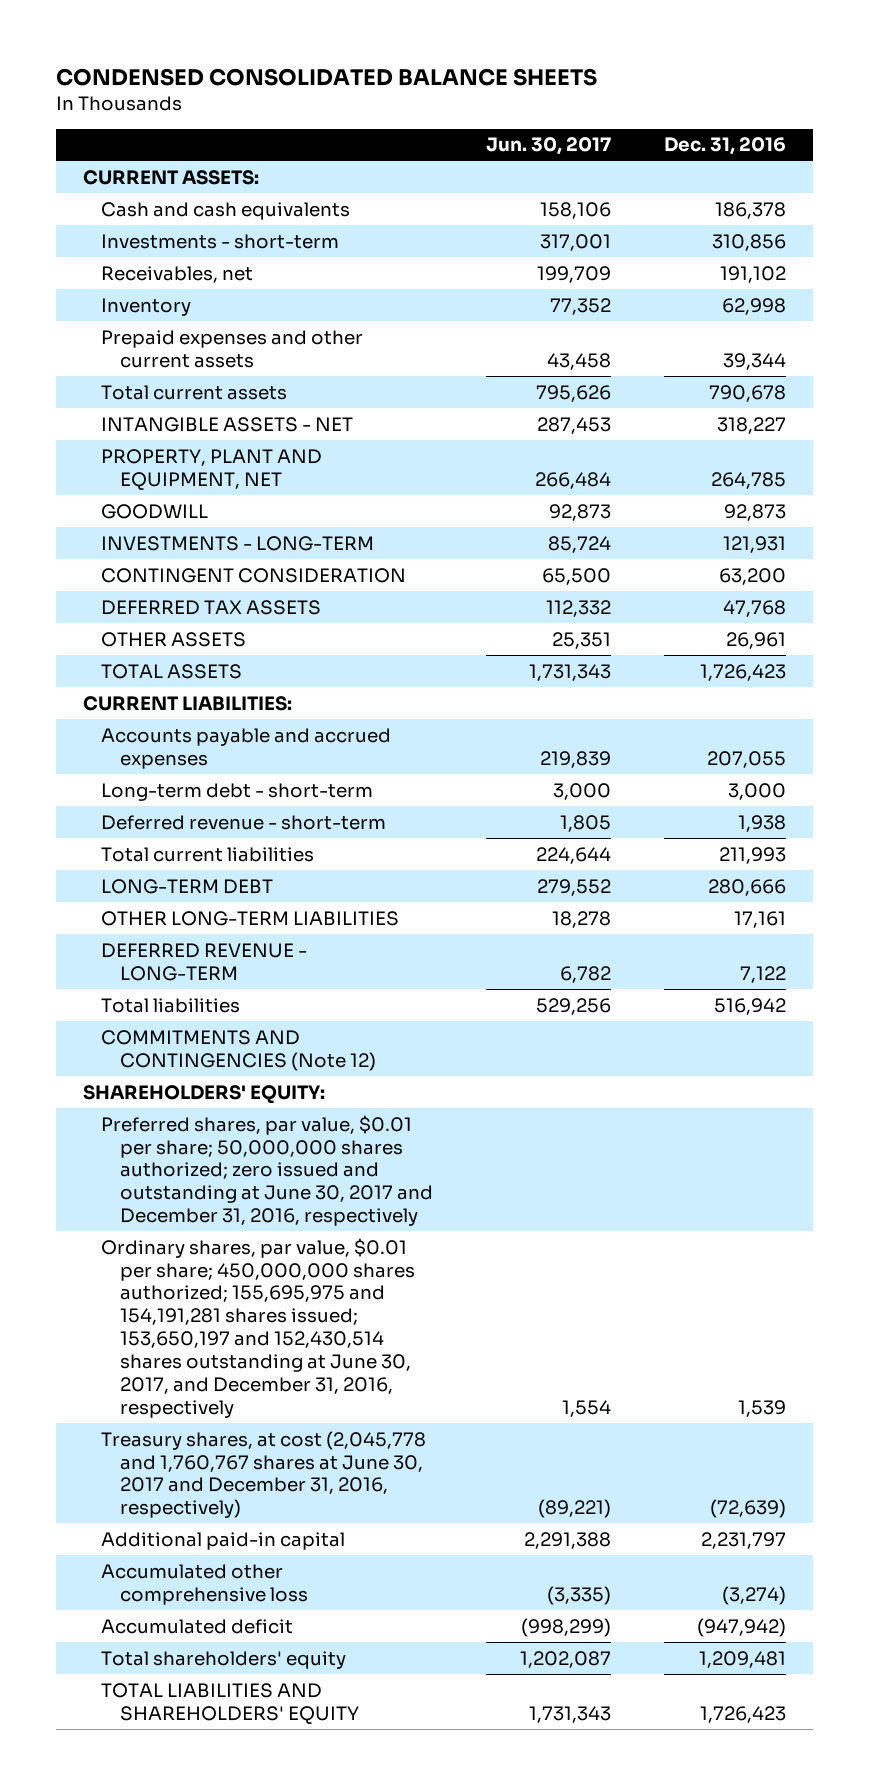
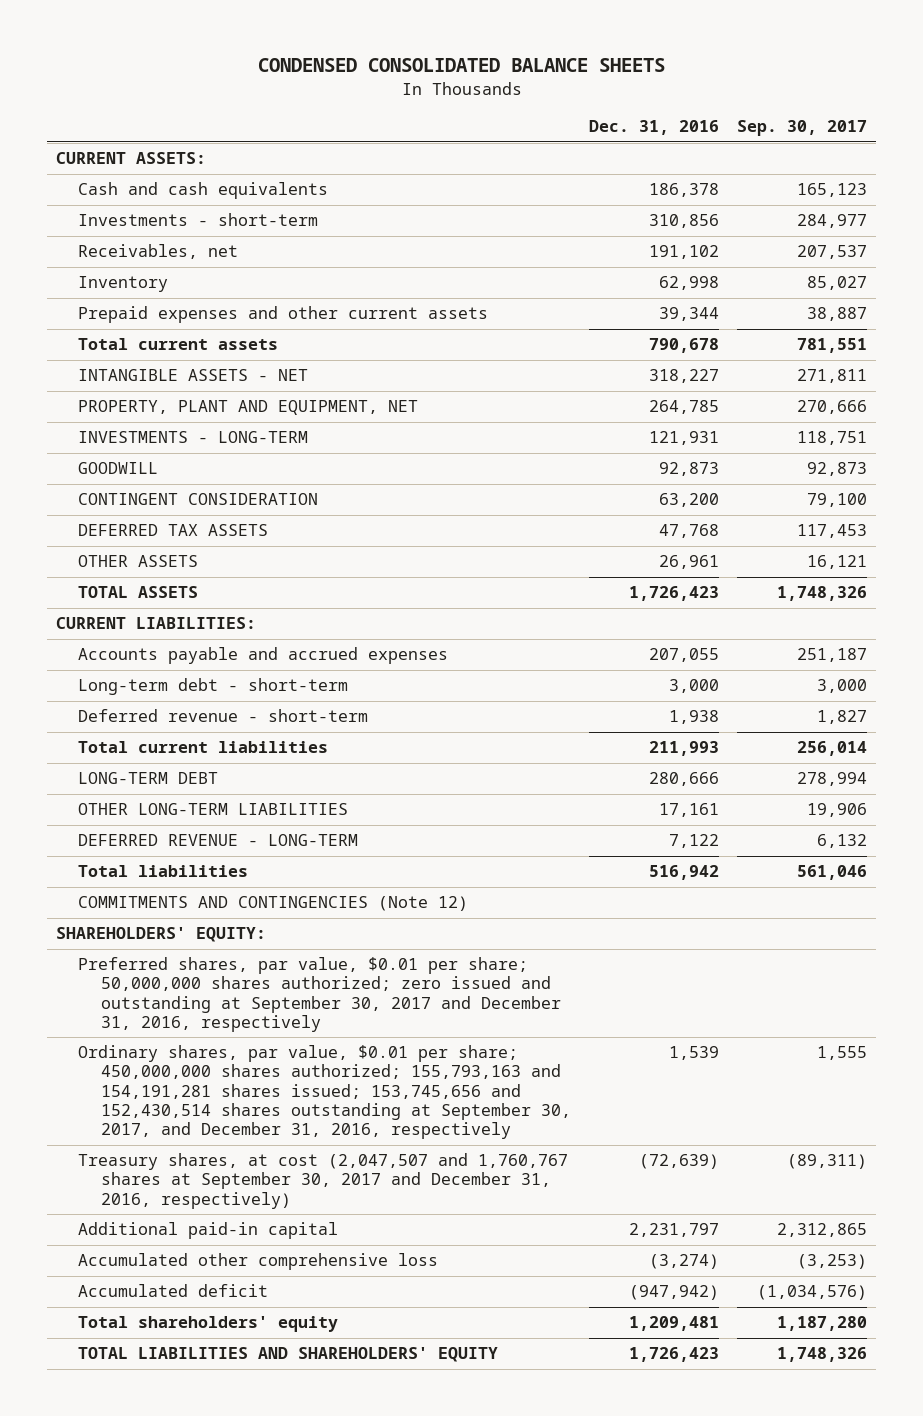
[486,137,612,156] Jun. 30, 2017 -> none
none -> [737,120,868,137] Sep. 30, 2017
[101,503,209,519] GOODWILL -> [78,462,159,475] GOODWILL
[101,1114,433,1227] Preferred shares, par value, $0.01 per share; 50,000,000 shares authorized; zero issued and outstanding at June 30, 2017 and December 31, 2016, respectively -> [78,957,561,1032] Preferred shares, par value, $0.01 per share; 50,000,000 shares authorized; zero issued and outstanding at September 30, 2017 and December 31, 2016, respectively
[101,1237,415,1419] Ordinary shares, par value, $0.01 per share; 450,000,000 shares authorized; 155,695,975 and 154,191,281 shares issued; 153,650,197 and 152,430,514 shares outstanding at June 30, 2017, and December 31, 2016, respectively -> [78,1045,571,1140] Ordinary shares, par value, $0.01 per share; 450,000,000 shares authorized; 155,793,163 and 154,191,281 shares issued; 153,745,656 and 152,430,514 shares outstanding at September 30, 2017, and December 31, 2016, respectively
[101,1430,427,1519] Treasury shares, at cost (2,045,778 and 1,760,767 shares at June 30, 2017 and December 31, 2016, respectively) -> [78,1153,569,1209] Treasury shares, at cost (2,047,507 and 1,760,767 shares at September 30, 2017 and December 31, 2016, respectively)

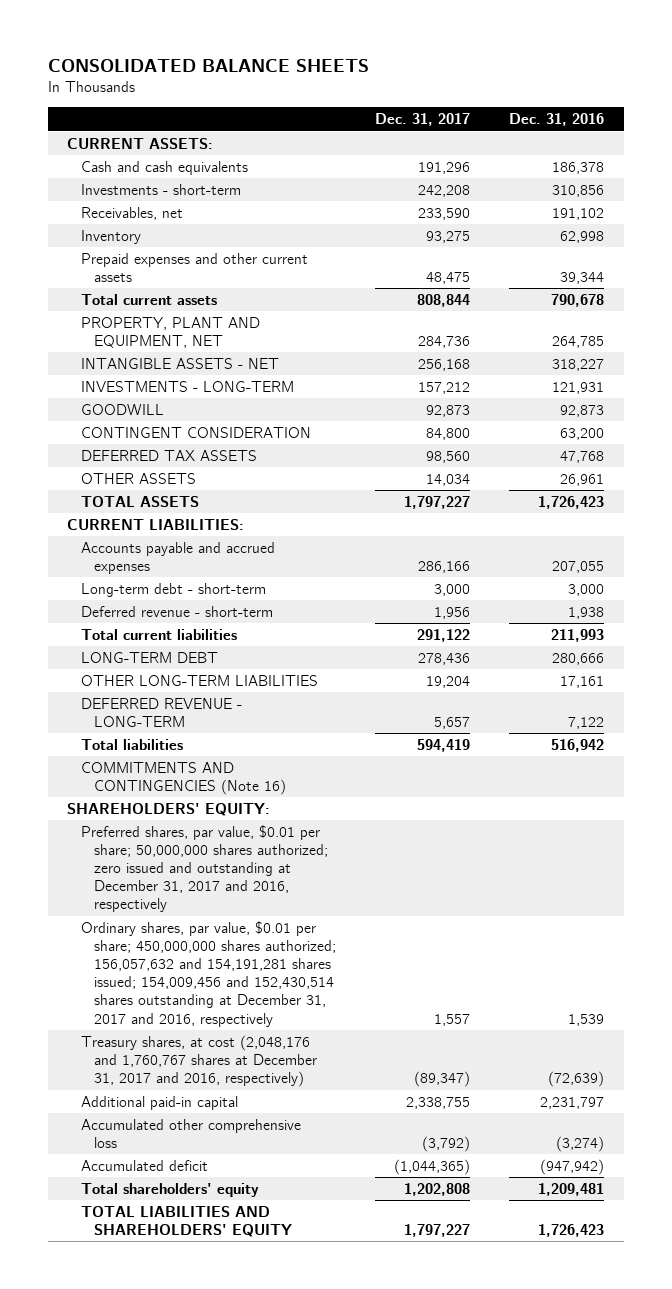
[257,58,665,73] CONDENSED CONSOLIDATED BALANCE SHEETS -> [47,58,369,72] CONSOLIDATED BALANCE SHEETS
[737,120,868,137] Sep. 30, 2017 -> none
none -> [375,113,471,127] Dec. 31, 2017
[78,369,309,382] INTANGIBLE ASSETS - NET -> [80,357,279,369] INTANGIBLE ASSETS - NET
[78,896,469,912] COMMITMENTS AND CONTINGENCIES (Note 12) -> [80,761,287,796] COMMITMENTS AND CONTINGENCIES (Note 16)
[78,957,561,1032] Preferred shares, par value, $0.01 per share; 50,000,000 shares authorized; zero issued and outstanding at September 30, 2017 and December 31, 2016, respectively -> [80,824,329,913] Preferred shares, par value, $0.01 per share; 50,000,000 shares authorized; zero issued and outstanding at December 31, 2017 and 2016, respectively
[78,1045,571,1140] Ordinary shares, par value, $0.01 per share; 450,000,000 shares authorized; 155,793,163 and 154,191,281 shares issued; 153,745,656 and 152,430,514 shares outstanding at September 30, 2017, and December 31, 2016, respectively -> [80,920,337,1027] Ordinary shares, par value, $0.01 per share; 450,000,000 shares authorized; 156,057,632 and 154,191,281 shares issued; 154,009,456 and 152,430,514 shares outstanding at December 31, 2017 and 2016, respectively
[78,1153,569,1209] Treasury shares, at cost (2,047,507 and 1,760,767 shares at September 30, 2017 and December 31, 2016, respectively) -> [80,1034,318,1088] Treasury shares, at cost (2,048,176 and 1,760,767 shares at December 31, 2017 and 2016, respectively)

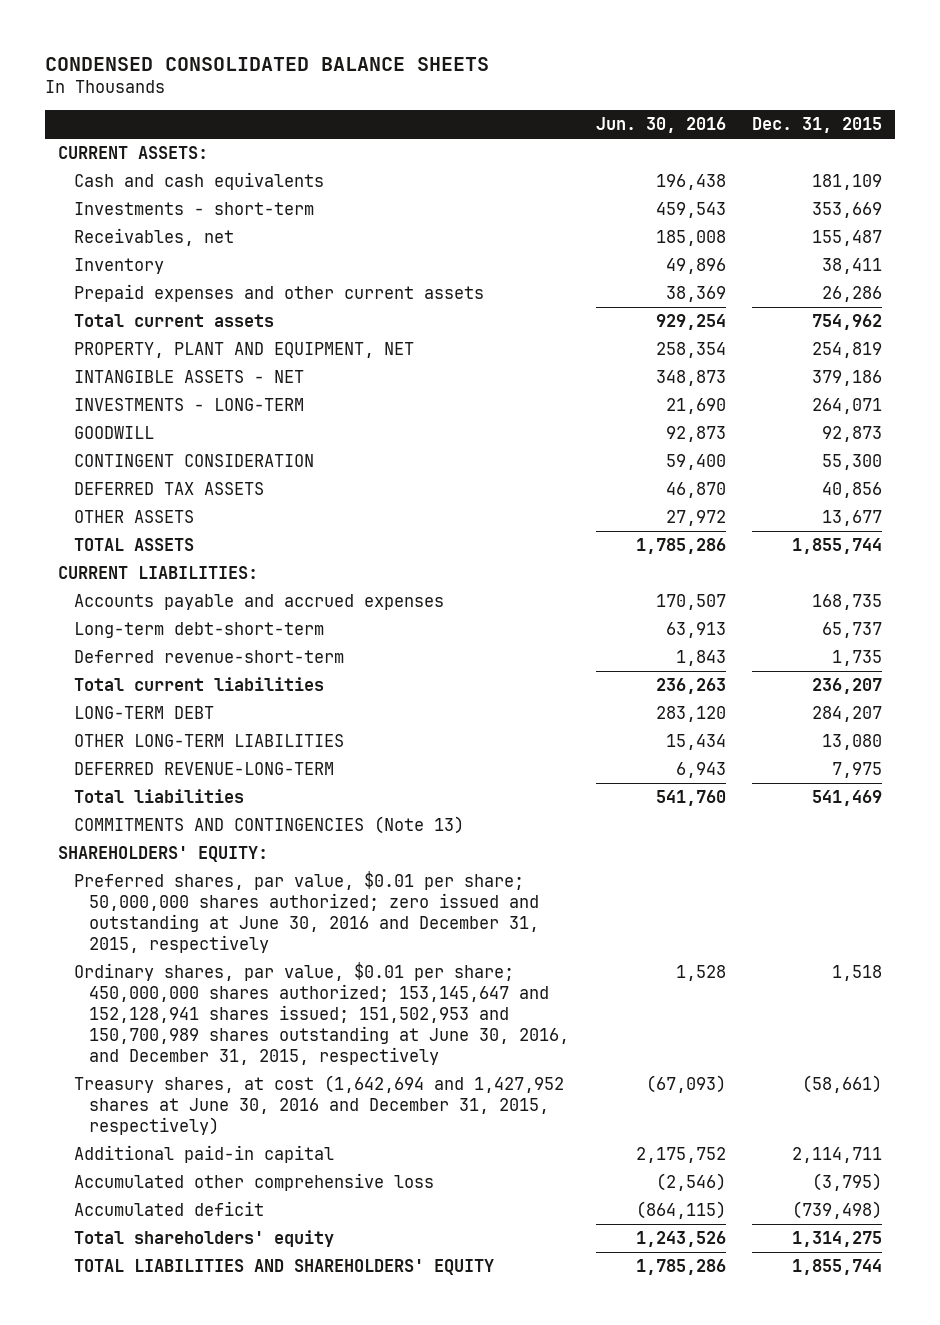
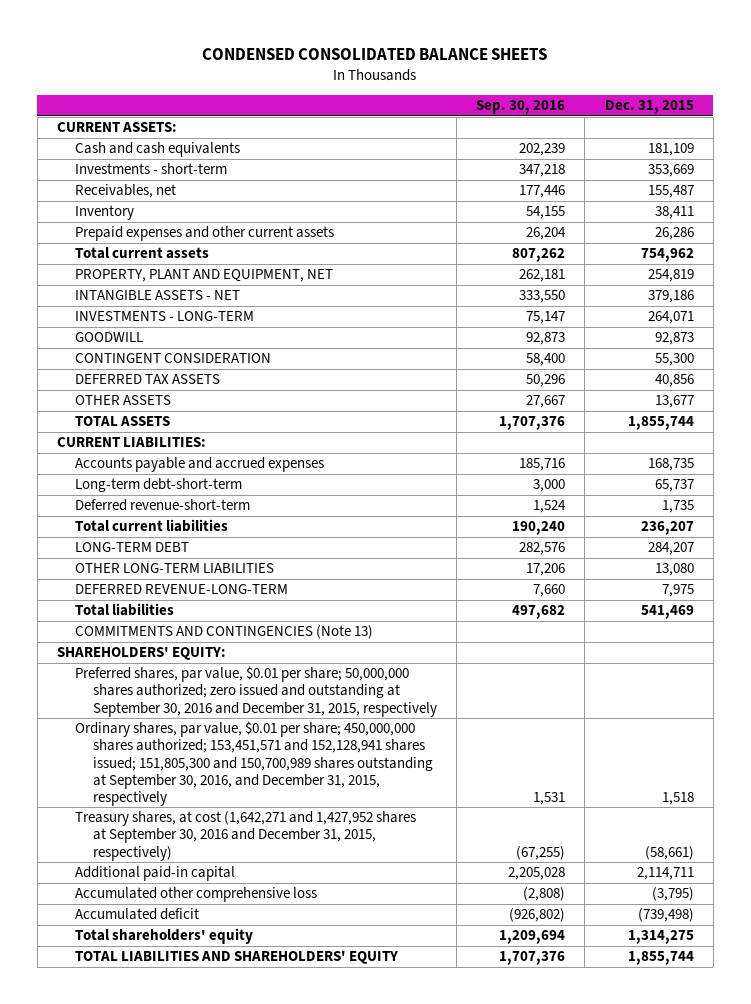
[595,117,726,134] Jun. 30, 2016 -> none
none -> [476,100,566,115] Sep. 30, 2016
[73,871,540,953] Preferred shares, par value, $0.01 per share; 50,000,000 shares authorized; zero issued and outstanding at June 30, 2016 and December 31, 2015, respectively -> [74,666,437,717] Preferred shares, par value, $0.01 per share; 50,000,000 shares authorized; zero issued and outstanding at September 30, 2016 and December 31, 2015, respectively
[73,962,570,1065] Ordinary shares, par value, $0.01 per share; 450,000,000 shares authorized; 153,145,647 and 152,128,941 shares issued; 151,502,953 and 150,700,989 shares outstanding at June 30, 2016, and December 31, 2015, respectively -> [74,721,433,806] Ordinary shares, par value, $0.01 per share; 450,000,000 shares authorized; 153,451,571 and 152,128,941 shares issued; 151,805,300 and 150,700,989 shares outstanding at September 30, 2016, and December 31, 2015, respectively
[73,1075,564,1136] Treasury shares, at cost (1,642,694 and 1,427,952 shares at June 30, 2016 and December 31, 2015, respectively) -> [74,811,416,861] Treasury shares, at cost (1,642,271 and 1,427,952 shares at September 30, 2016 and December 31, 2015, respectively)

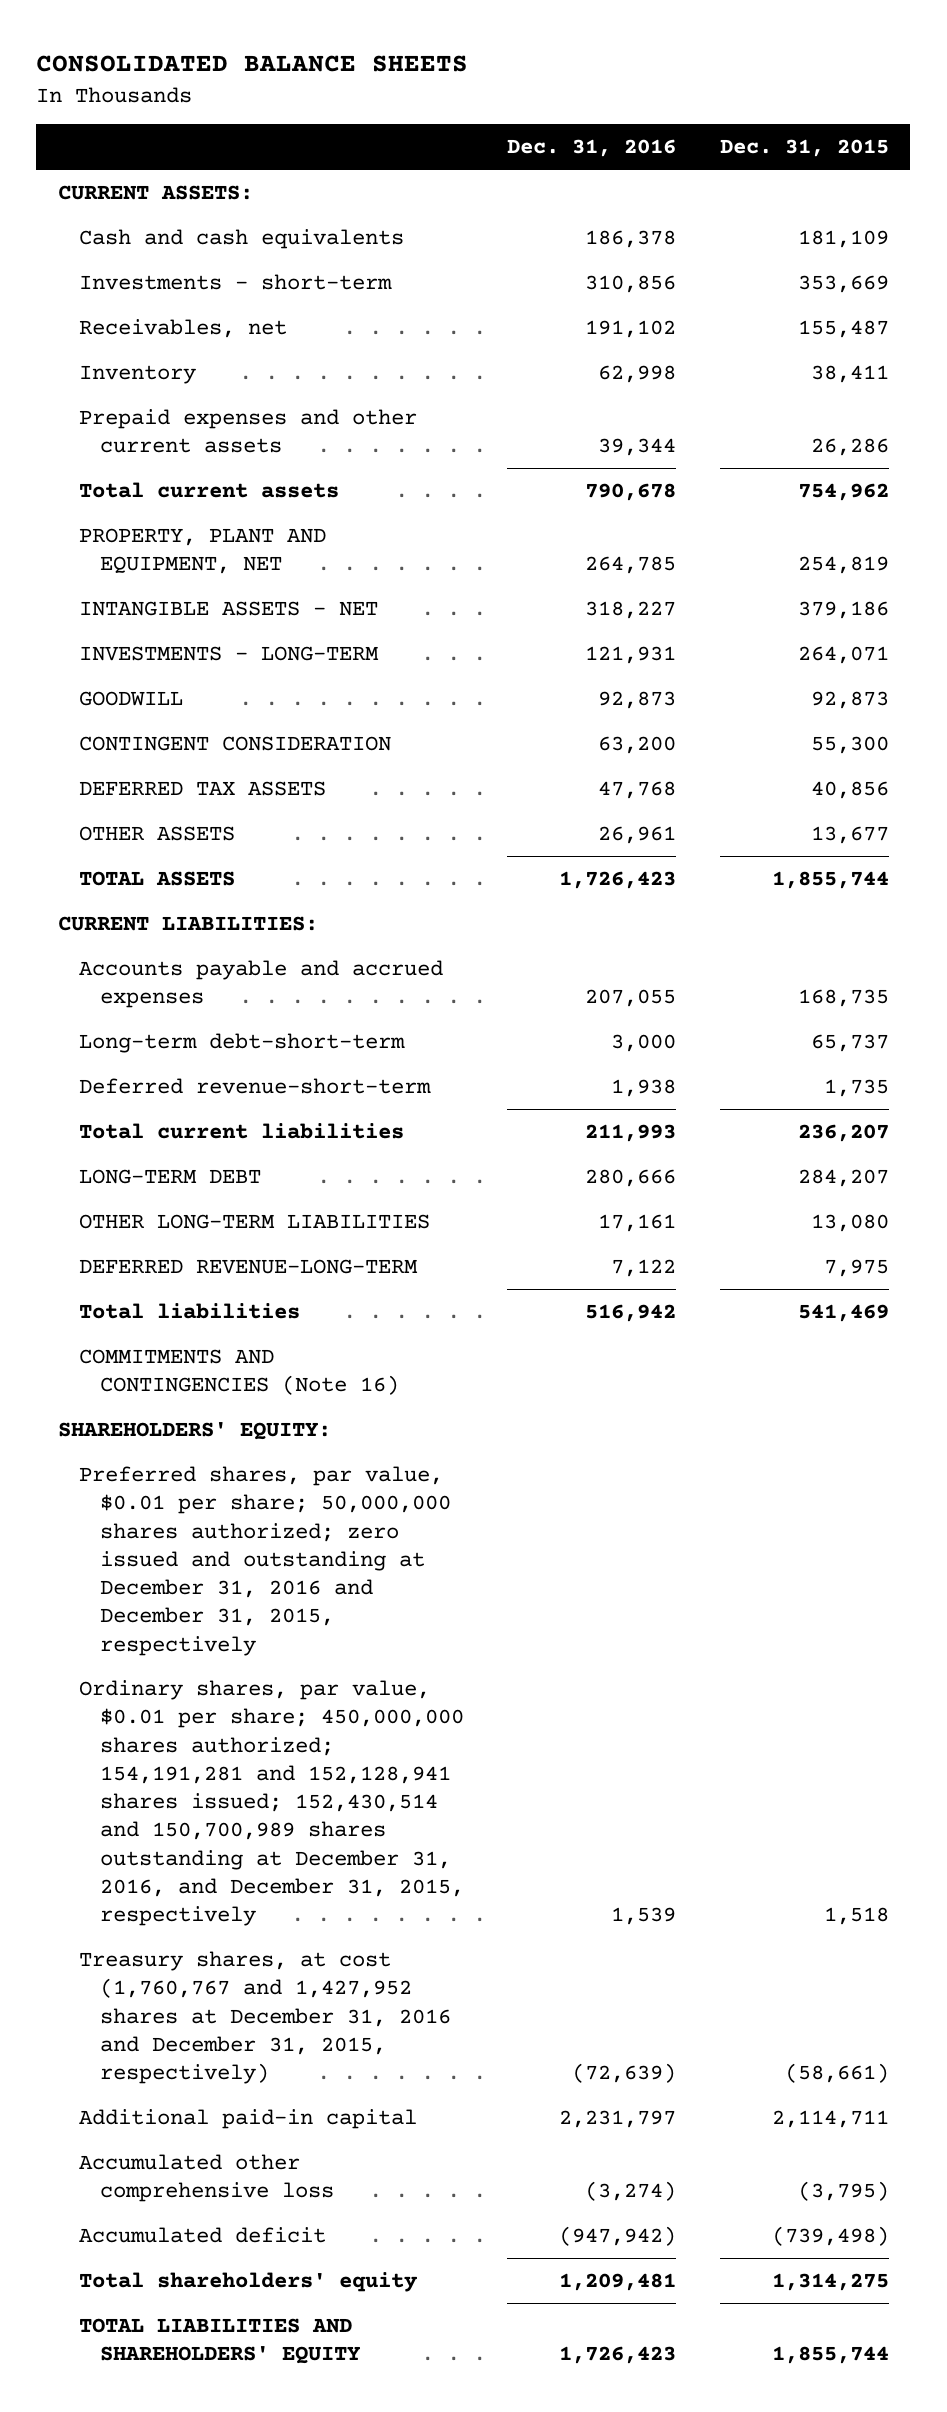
[202,48,548,61] CONDENSED CONSOLIDATED BALANCE SHEETS -> [36,55,469,73] CONSOLIDATED BALANCE SHEETS
[476,100,566,115] Sep. 30, 2016 -> none
none -> [507,139,677,158] Dec. 31, 2016
[74,625,373,640] COMMITMENTS AND CONTINGENCIES (Note 13) -> [78,1348,399,1396] COMMITMENTS AND CONTINGENCIES (Note 16)
[74,666,437,717] Preferred shares, par value, $0.01 per share; 50,000,000 shares authorized; zero issued and outstanding at September 30, 2016 and December 31, 2015, respectively -> [78,1465,451,1656] Preferred shares, par value, $0.01 per share; 50,000,000 shares authorized; zero issued and outstanding at December 31, 2016 and December 31, 2015, respectively
[74,721,433,806] Ordinary shares, par value, $0.01 per share; 450,000,000 shares authorized; 153,451,571 and 152,128,941 shares issued; 151,805,300 and 150,700,989 shares outstanding at September 30, 2016, and December 31, 2015, respectively -> [78,1679,464,1927] Ordinary shares, par value, $0.01 per share; 450,000,000 shares authorized; 154,191,281 and 152,128,941 shares issued; 152,430,514 and 150,700,989 shares outstanding at December 31, 2016, and December 31, 2015, respectively
[74,811,416,861] Treasury shares, at cost (1,642,271 and 1,427,952 shares at September 30, 2016 and December 31, 2015, respectively) -> [78,1950,451,2085] Treasury shares, at cost (1,760,767 and 1,427,952 shares at December 31, 2016 and December 31, 2015, respectively)

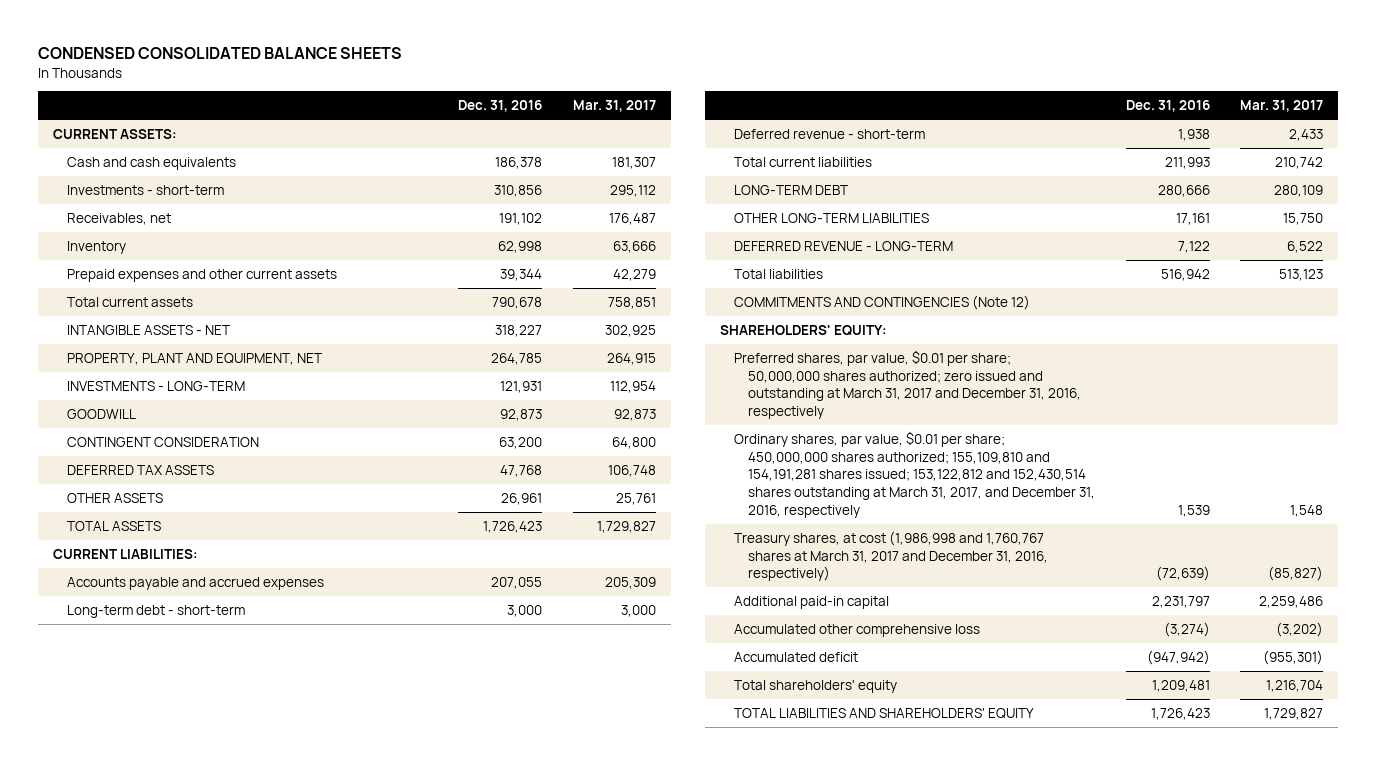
[36,55,469,73] CONSOLIDATED BALANCE SHEETS -> [37,47,402,60] CONDENSED CONSOLIDATED BALANCE SHEETS
[719,139,889,158] Dec. 31, 2015 -> none
none -> [572,100,656,113] Mar. 31, 2017
[78,527,326,575] PROPERTY, PLANT AND EQUIPMENT, NET -> [67,353,323,366] PROPERTY, PLANT AND EQUIPMENT, NET
[78,1032,405,1053] Long-term debt-short-term -> [67,605,246,619] Long-term debt - short-term
[78,1077,431,1094] Deferred revenue-short-term -> [734,129,926,140] Deferred revenue - short-term
[78,1258,418,1274] DEFERRED REVENUE-LONG-TERM -> [734,241,954,252] DEFERRED REVENUE - LONG-TERM
[78,1348,399,1396] COMMITMENTS AND CONTINGENCIES (Note 16) -> [734,295,1031,311] COMMITMENTS AND CONTINGENCIES (Note 12)
[78,1465,451,1656] Preferred shares, par value, $0.01 per share; 50,000,000 shares authorized; zero issued and outstanding at December 31, 2016 and December 31, 2015, respectively -> [734,350,1082,419] Preferred shares, par value, $0.01 per share; 50,000,000 shares authorized; zero issued and outstanding at March 31, 2017 and December 31, 2016, respectively
[78,1679,464,1927] Ordinary shares, par value, $0.01 per share; 450,000,000 shares authorized; 154,191,281 and 152,128,941 shares issued; 152,430,514 and 150,700,989 shares outstanding at December 31, 2016, and December 31, 2015, respectively -> [734,431,1096,518] Ordinary shares, par value, $0.01 per share; 450,000,000 shares authorized; 155,109,810 and 154,191,281 shares issued; 153,122,812 and 152,430,514 shares outstanding at March 31, 2017, and December 31, 2016, respectively
[78,1950,451,2085] Treasury shares, at cost (1,760,767 and 1,427,952 shares at December 31, 2016 and December 31, 2015, respectively) -> [734,531,1049,582] Treasury shares, at cost (1,986,998 and 1,760,767 shares at March 31, 2017 and December 31, 2016, respectively)

